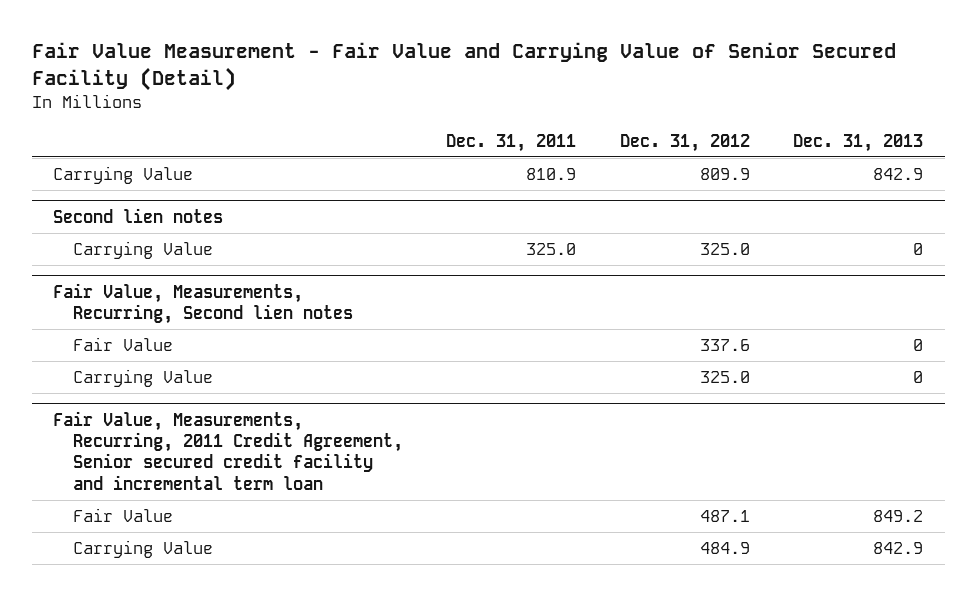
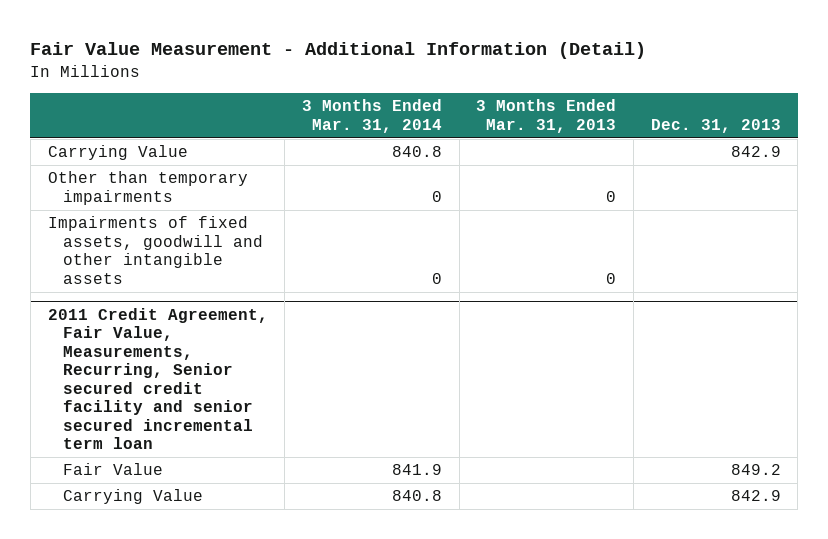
[31,42,896,91] Fair Value Measurement - Fair Value and Carrying Value of Senior Secured Facility (Detail) -> [30,42,647,60] Fair Value Measurement - Additional Information (Detail)
[446,134,577,153] Dec. 31, 2011 -> none
[619,134,750,153] Dec. 31, 2012 -> none
none -> [301,99,442,133] 3 Months Ended Mar. 31, 2014
none -> [476,99,617,133] 3 Months Ended Mar. 31, 2013
[53,207,224,223] Second lien notes -> none
[72,240,213,259] Carrying Value -> none
[53,282,353,324] Fair Value, Measurements, Recurring, Second lien notes -> none
[72,336,173,351] Fair Value -> none
[72,368,213,387] Carrying Value -> none
none -> [47,171,248,205] Other than temporary impairments
none -> [47,216,264,284] Impairments of fixed assets, goodwill and other intangible assets
[53,410,403,490] Fair Value, Measurements, Recurring, 2011 Credit Agreement, Senior secured credit facility and incremental term loan -> [47,307,268,450] 2011 Credit Agreement, Fair Value, Measurements, Recurring, Senior secured credit facility and senior secured incremental term loan

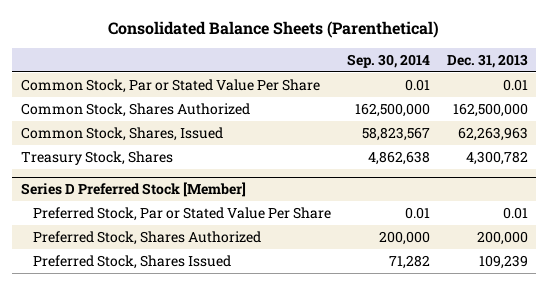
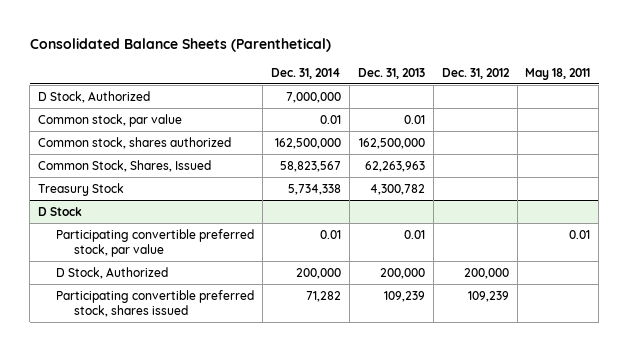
[347,53,431,68] Sep. 30, 2014 -> none
none -> [271,67,342,79] Dec. 31, 2014
none -> [441,67,510,79] Dec. 31, 2012
none -> [525,67,591,80] May 18, 2011
none -> [38,90,151,103] D Stock, Authorized
[20,79,320,94] Common Stock, Par or Stated Value Per Share -> [38,113,183,127] Common stock, par value
[20,103,250,118] Common Stock, Shares Authorized -> [38,136,232,149] Common stock, shares authorized
[20,182,246,198] Series D Preferred Stock [Member] -> none
[20,151,173,166] Treasury Stock, Shares -> [38,182,125,196] Treasury Stock
none -> [38,206,83,216] D Stock
[32,207,331,222] Preferred Stock, Par or Stated Value Per Share -> [56,228,255,258] Participating convertible preferred stock, par value
[32,231,261,246] Preferred Stock, Shares Authorized -> [56,266,169,279] D Stock, Authorized
[32,255,231,270] Preferred Stock, Shares Issued -> [56,289,255,318] Participating convertible preferred stock, shares issued

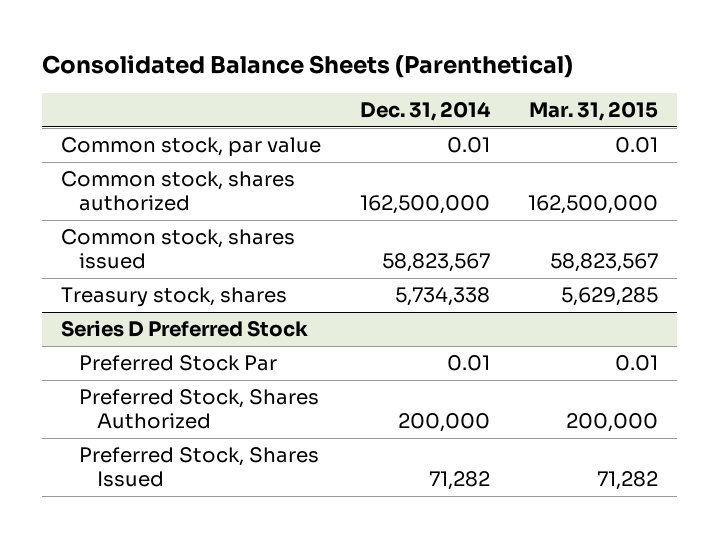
[357,67,425,79] Dec. 31, 2013 -> none
[441,67,510,79] Dec. 31, 2012 -> none
[525,67,591,80] May 18, 2011 -> none
none -> [529,101,659,122] Mar. 31, 2015
[38,90,151,103] D Stock, Authorized -> none
[38,159,212,172] Common Stock, Shares, Issued -> [61,229,296,270] Common stock, shares issued
[38,182,125,196] Treasury Stock -> [61,287,288,308] Treasury stock, shares
[38,206,83,216] D Stock -> [61,320,309,338] Series D Preferred Stock
[56,228,255,258] Participating convertible preferred stock, par value -> [79,355,278,372] Preferred Stock Par
[56,266,169,279] D Stock, Authorized -> [79,389,320,430] Preferred Stock, Shares Authorized
[56,289,255,318] Participating convertible preferred stock, shares issued -> [79,447,320,488] Preferred Stock, Shares Issued

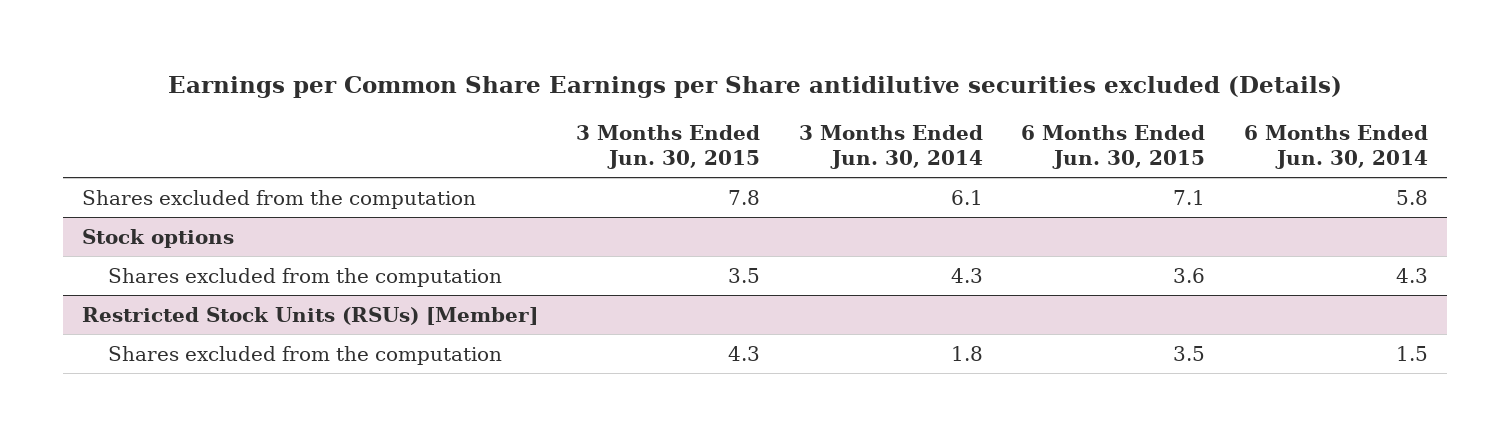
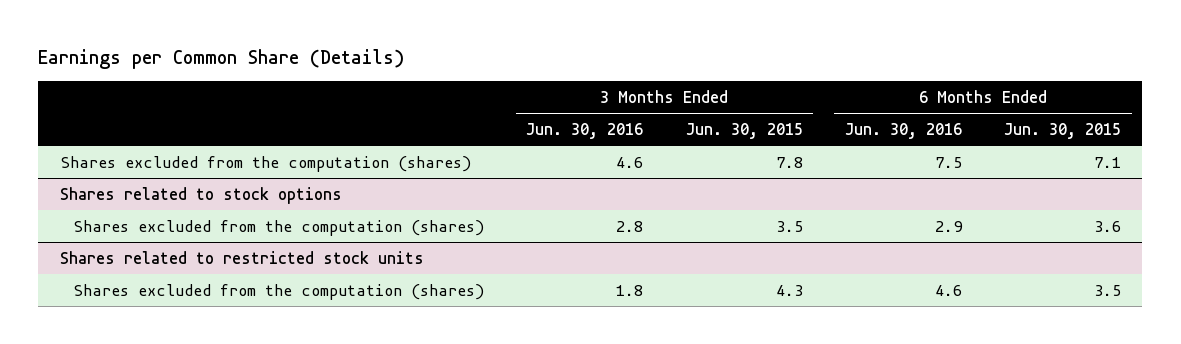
[167,76,1342,99] Earnings per Common Share Earnings per Share antidilutive securities excluded (Details) -> [38,49,405,70] Earnings per Common Share (Details)
[798,125,983,170] 3 Months Ended Jun. 30, 2014 -> none
[1244,125,1429,170] 6 Months Ended Jun. 30, 2014 -> none
none -> [526,122,644,139] Jun. 30, 2016
none -> [844,122,962,139] Jun. 30, 2016
[81,189,476,209] Shares excluded from the computation -> [59,155,471,172] Shares excluded from the computation (shares)
[81,228,234,248] Stock options -> [59,186,342,204] Shares related to stock options
[107,267,502,287] Shares excluded from the computation -> [73,219,485,236] Shares excluded from the computation (shares)
[81,306,538,325] Restricted Stock Units (RSUs) [Member] -> [59,250,424,264] Shares related to restricted stock units
[107,345,502,365] Shares excluded from the computation -> [73,283,485,300] Shares excluded from the computation (shares)

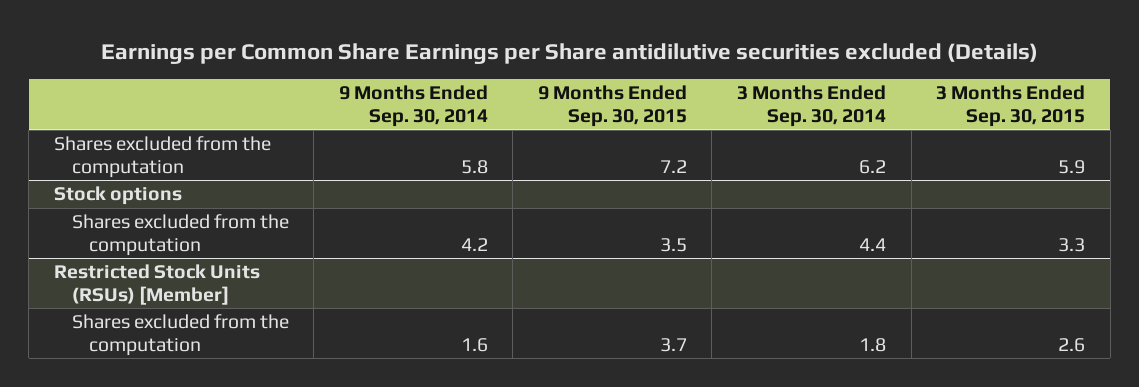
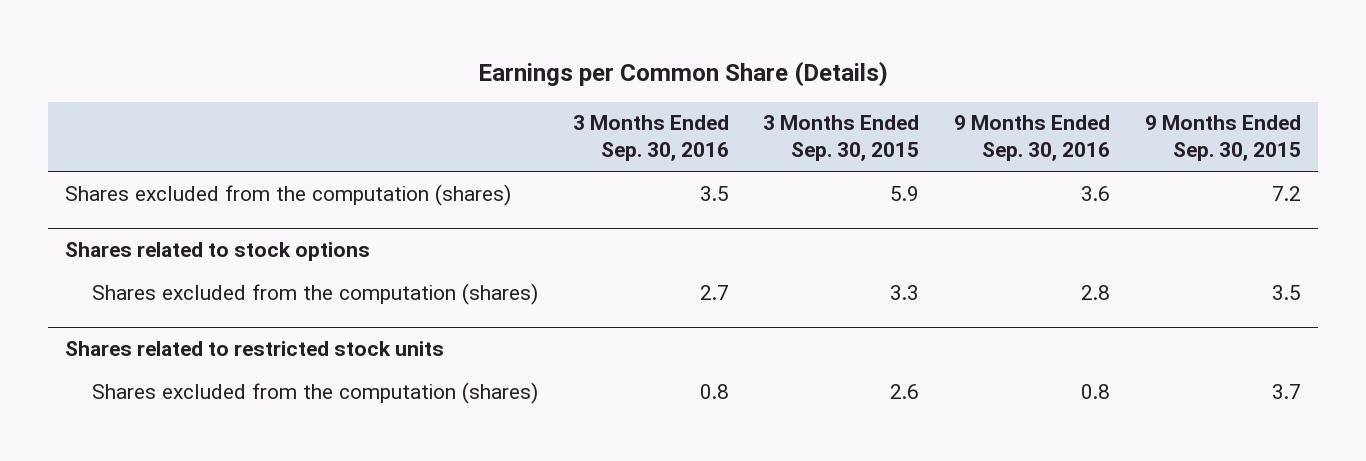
[100,43,1038,65] Earnings per Common Share Earnings per Share antidilutive securities excluded (Details) -> [477,60,888,87] Earnings per Common Share (Details)
[338,85,488,127] 9 Months Ended Sep. 30, 2014 -> none
[737,85,887,127] 3 Months Ended Sep. 30, 2014 -> none
none -> [572,115,729,162] 3 Months Ended Sep. 30, 2016
none -> [953,115,1110,162] 9 Months Ended Sep. 30, 2016
[53,136,271,178] Shares excluded from the computation -> [65,183,512,206] Shares excluded from the computation (shares)
[53,186,182,206] Stock options -> [65,242,371,262] Shares related to stock options
[71,214,289,256] Shares excluded from the computation -> [91,282,538,305] Shares excluded from the computation (shares)
[53,264,260,305] Restricted Stock Units (RSUs) [Member] -> [65,341,445,357] Shares related to restricted stock units
[71,314,289,356] Shares excluded from the computation -> [91,381,538,404] Shares excluded from the computation (shares)

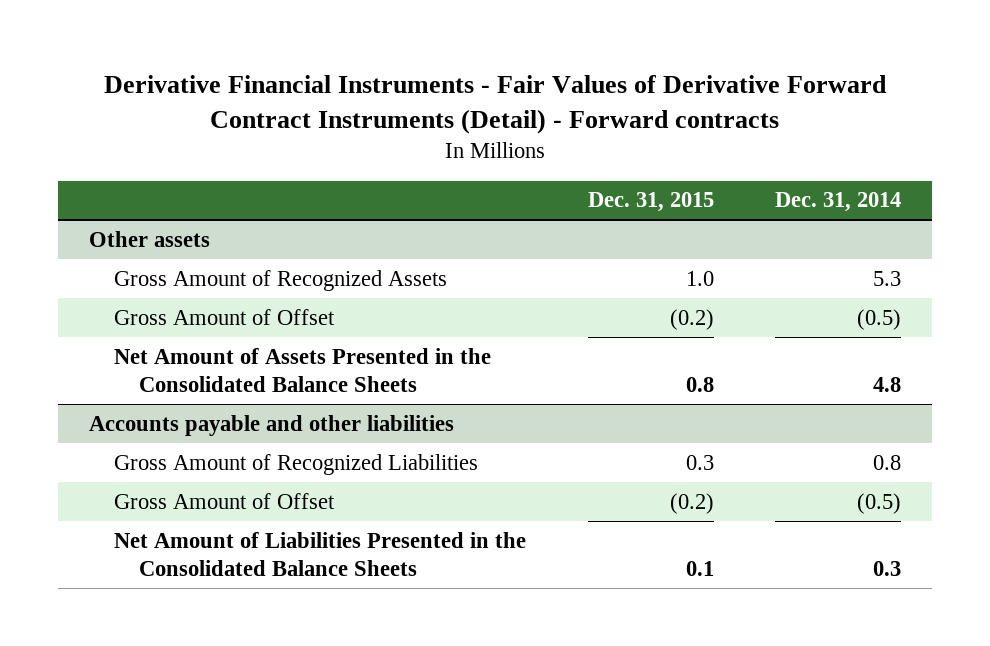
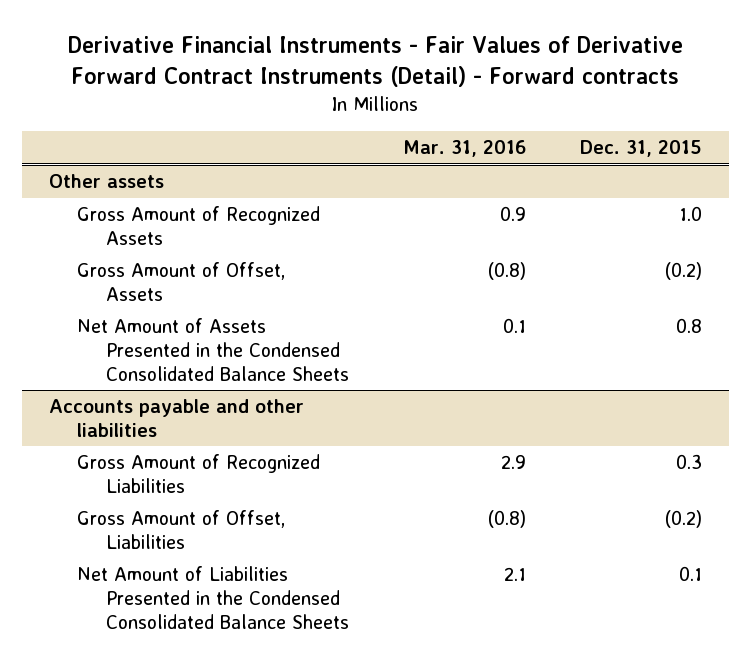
[775,192,902,213] Dec. 31, 2014 -> none
none -> [402,140,526,158] Mar. 31, 2016
[114,308,336,325] Gross Amount of Offset -> [77,262,286,301] Gross Amount of Offset, Assets
[114,347,492,392] Net Amount of Assets Presented in the Consolidated Balance Sheets -> [77,318,349,381] Net Amount of Assets Presented in the Condensed Consolidated Balance Sheets
[114,492,336,509] Gross Amount of Offset -> [77,510,286,549] Gross Amount of Offset, Liabilities
[114,531,527,576] Net Amount of Liabilities Presented in the Consolidated Balance Sheets -> [77,566,349,629] Net Amount of Liabilities Presented in the Condensed Consolidated Balance Sheets

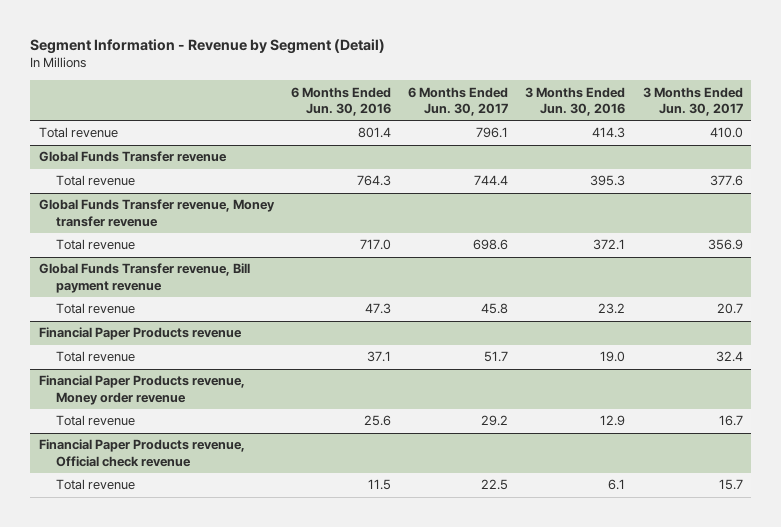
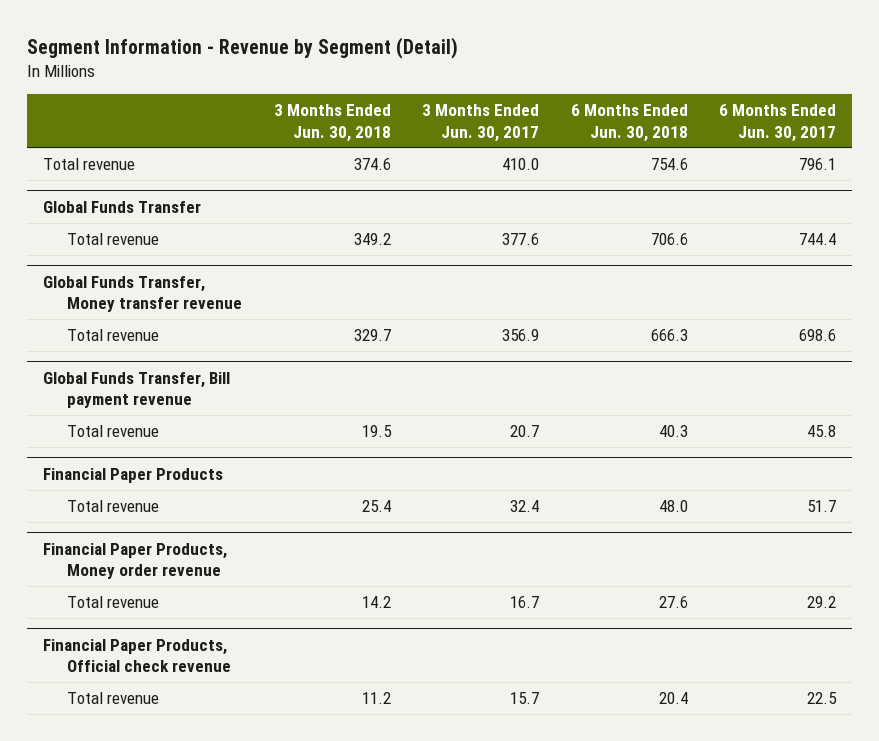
[290,86,391,116] 6 Months Ended Jun. 30, 2016 -> none
[525,86,626,116] 3 Months Ended Jun. 30, 2016 -> none
none -> [273,103,391,142] 3 Months Ended Jun. 30, 2018
none -> [570,103,688,142] 6 Months Ended Jun. 30, 2018
[38,151,227,163] Global Funds Transfer revenue -> [42,200,201,213] Global Funds Transfer
[38,199,275,227] Global Funds Transfer revenue, Money transfer revenue -> [42,275,243,313] Global Funds Transfer, Money transfer revenue
[38,263,250,293] Global Funds Transfer revenue, Bill payment revenue -> [42,371,230,409] Global Funds Transfer, Bill payment revenue
[38,327,242,341] Financial Paper Products revenue -> [42,467,223,483] Financial Paper Products
[38,375,245,405] Financial Paper Products revenue, Money order revenue -> [42,542,227,580] Financial Paper Products, Money order revenue
[38,439,245,467] Financial Paper Products revenue, Official check revenue -> [42,638,232,673] Financial Paper Products, Official check revenue

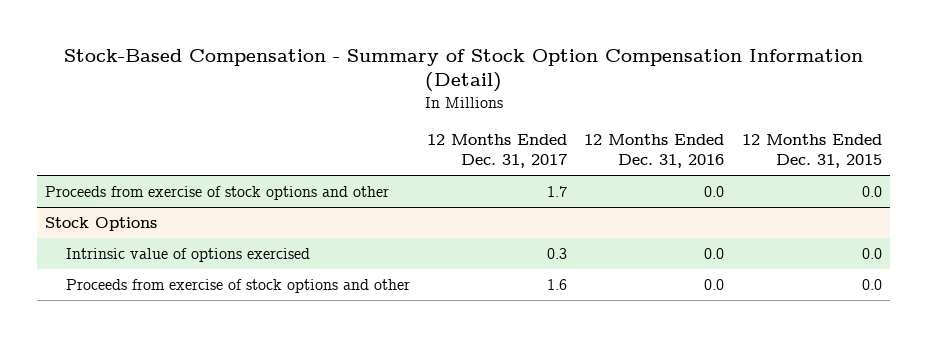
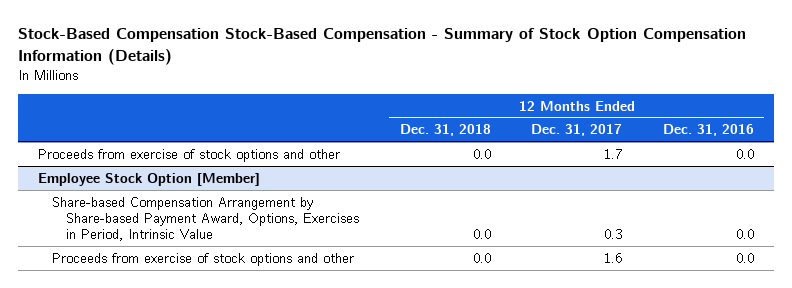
[63,48,863,93] Stock-Based Compensation - Summary of Stock Option Compensation Information (Detail) -> [17,28,746,66] Stock-Based Compensation Stock-Based Compensation - Summary of Stock Option Compensation Information (Details)
[741,133,882,169] 12 Months Ended Dec. 31, 2015 -> none
none -> [399,124,491,137] Dec. 31, 2018
[45,217,158,232] Stock Options -> [38,172,261,186] Employee Stock Option [Member]
[66,248,311,263] Intrinsic value of options exercised -> [52,196,359,242] Share-based Compensation Arrangement by Share-based Payment Award, Options, Exercises in Period, Intrinsic Value

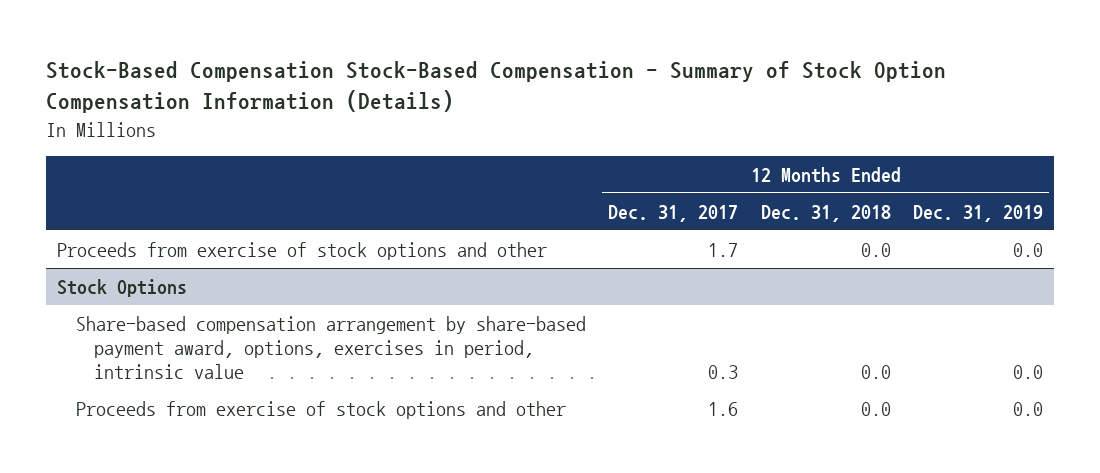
[662,124,754,137] Dec. 31, 2016 -> none
none -> [913,204,1044,222] Dec. 31, 2019
[38,172,261,186] Employee Stock Option [Member] -> [57,278,188,297] Stock Options
[52,196,359,242] Share-based Compensation Arrangement by Share-based Payment Award, Options, Exercises in Period, Intrinsic Value -> [75,315,586,380] Share-based compensation arrangement by share-based payment award, options, exercises in period, intrinsic value

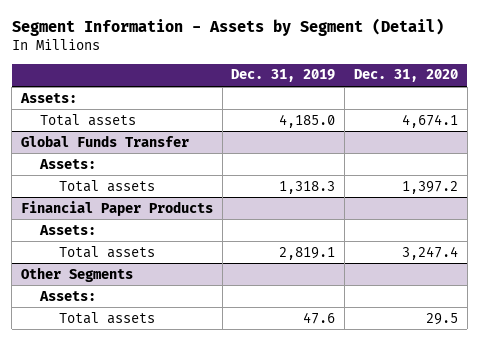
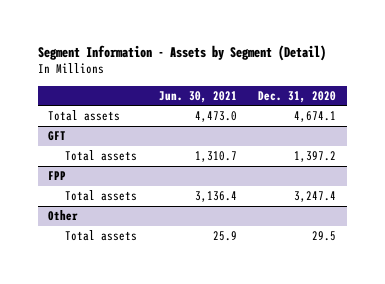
[231,69,336,83] Dec. 31, 2019 -> none
none -> [158,90,237,103] Jun. 30, 2021
[20,92,78,103] Assets: -> none
[38,158,96,169] Assets: -> none
[21,134,190,147] Global Funds Transfer -> [48,131,67,142] GFT
[38,224,96,235] Assets: -> none
[21,200,214,216] Financial Paper Products -> [48,171,67,181] FPP
[38,290,96,301] Assets: -> none
[21,266,134,282] Other Segments -> [48,210,79,222] Other

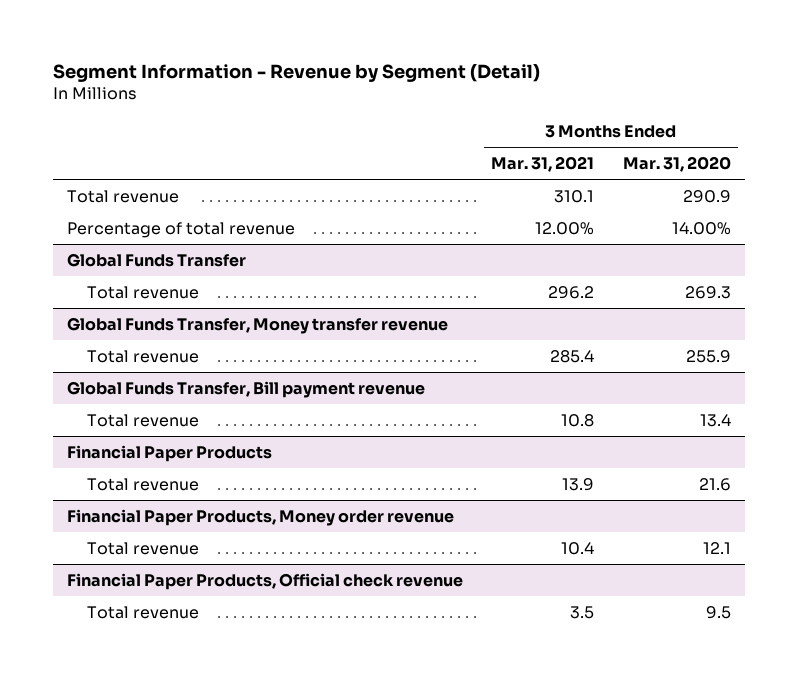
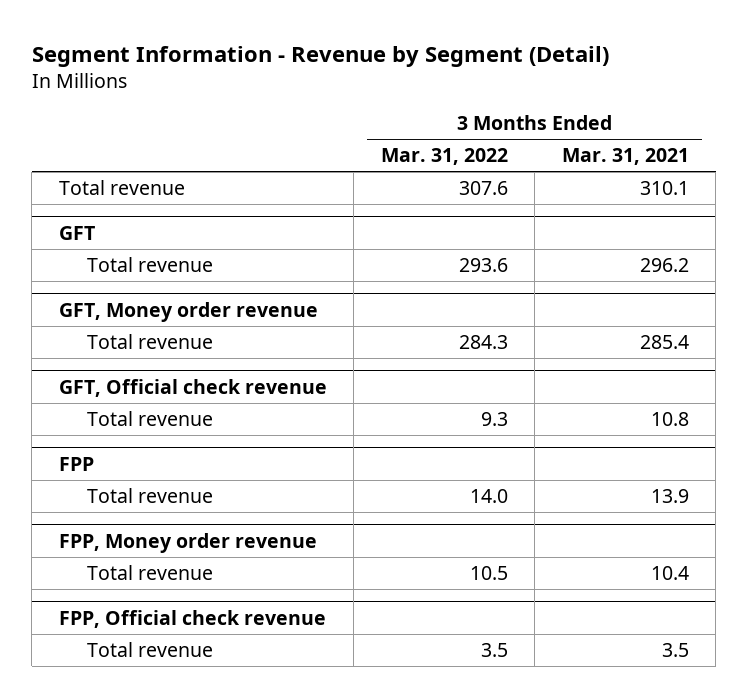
[622,155,731,172] Mar. 31, 2020 -> none
none -> [380,148,508,166] Mar. 31, 2022
[67,221,296,238] Percentage of total revenue -> none
[67,252,247,267] Global Funds Transfer -> [58,225,95,240] GFT
[67,316,449,334] Global Funds Transfer, Money transfer revenue -> none
none -> [58,301,318,322] GFT, Money order revenue
[67,380,426,398] Global Funds Transfer, Bill payment revenue -> none
none -> [58,378,327,397] GFT, Official check revenue
[67,444,273,462] Financial Paper Products -> [58,456,94,471] FPP
[67,508,455,526] Financial Paper Products, Money order revenue -> none
none -> [58,532,317,553] FPP, Money order revenue
[67,572,464,590] Financial Paper Products, Official check revenue -> none
none -> [58,609,326,628] FPP, Official check revenue

